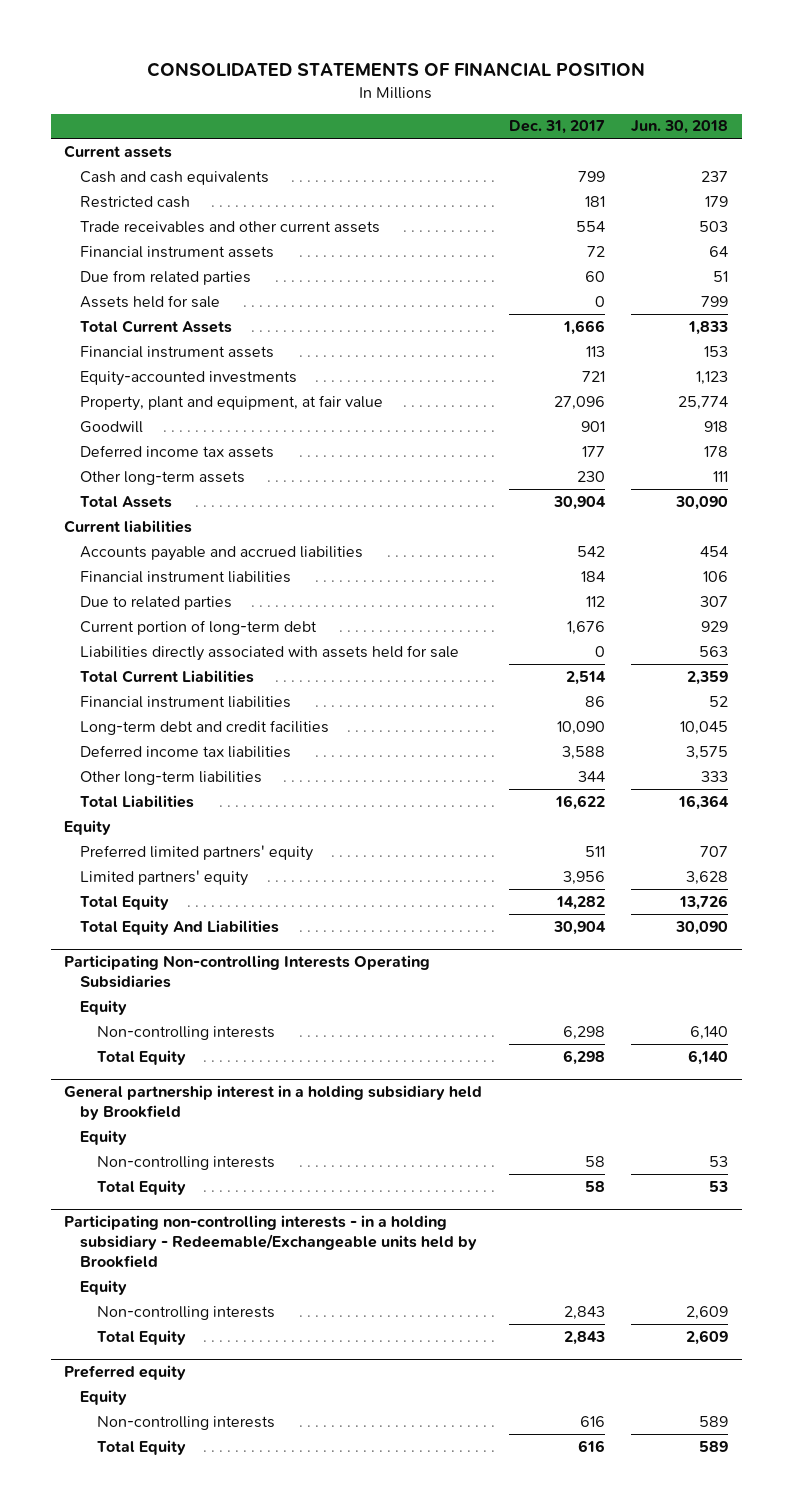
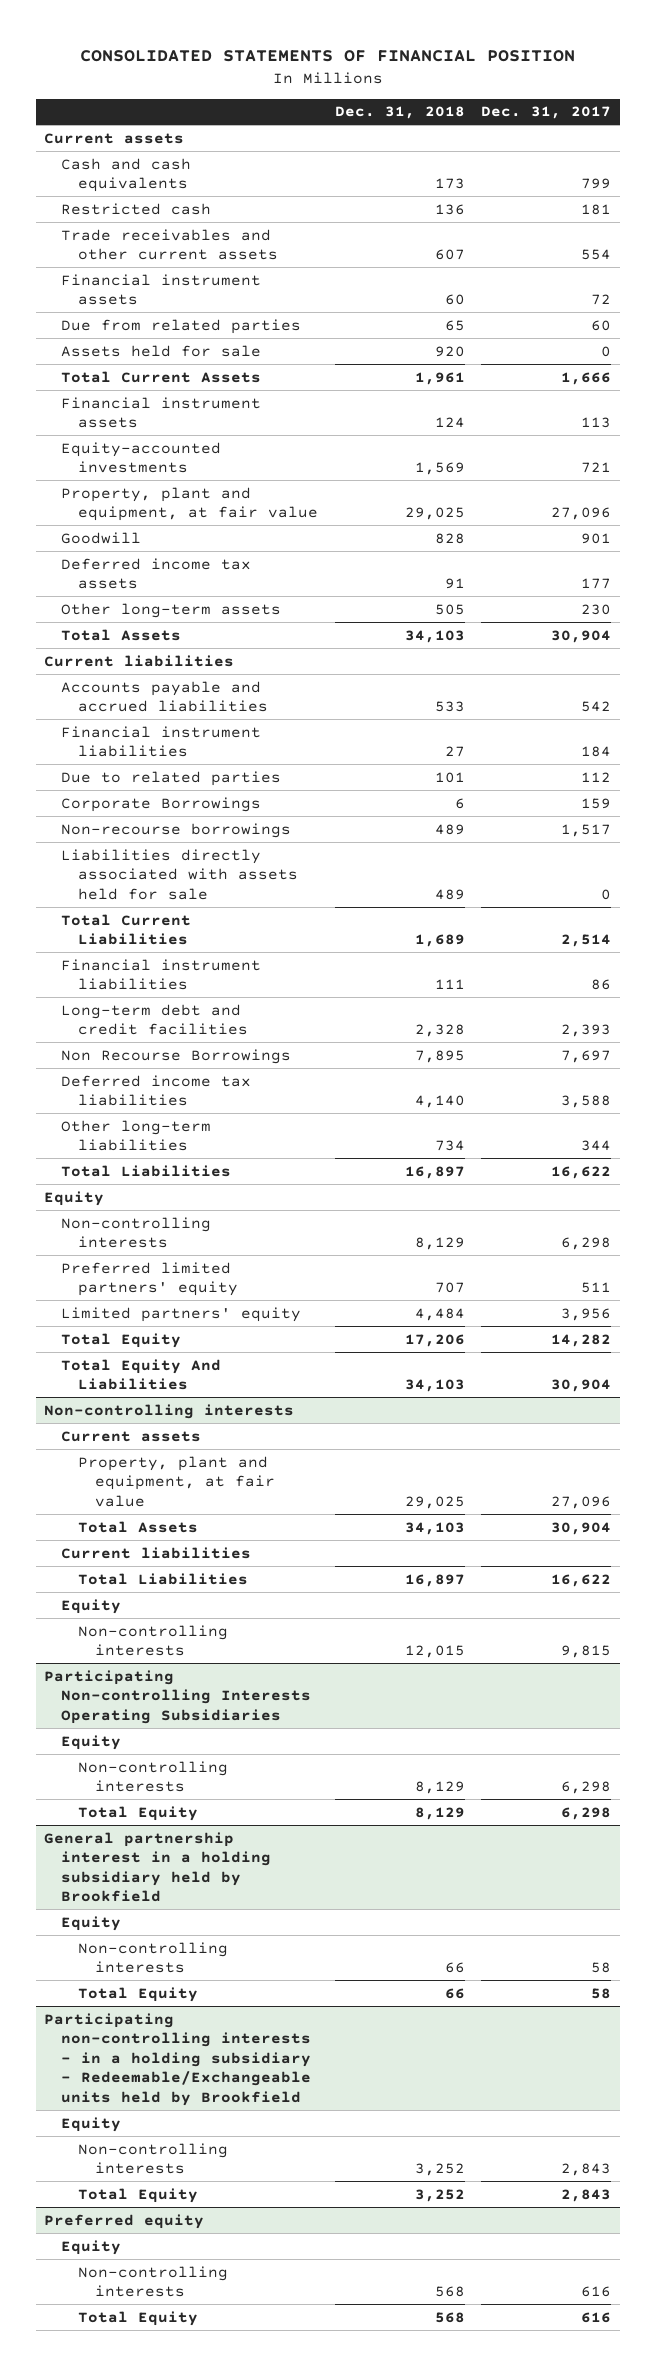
[631,120,729,135] Jun. 30, 2018 -> none
none -> [334,106,465,120] Dec. 31, 2018
[80,619,318,635] Current portion of long-term debt -> none
none -> [60,796,261,812] Corporate Borrowings
none -> [60,822,291,838] Non-recourse borrowings
[556,720,605,735] 10,090 -> [561,1024,612,1038] 2,393
none -> [60,1048,291,1064] Non Recourse Borrowings
none -> [60,1216,211,1249] Non-controlling interests
none -> [43,1403,294,1419] Non-controlling interests
none -> [60,1430,201,1442] Current assets
none -> [78,1455,276,1507] Property, plant and equipment, at fair value
none -> [78,1520,199,1533] Total Assets
none -> [60,1546,251,1559] Current liabilities
none -> [78,1572,249,1585] Total Liabilities
none -> [60,1598,121,1614] Equity
none -> [78,1624,229,1657] Non-controlling interests

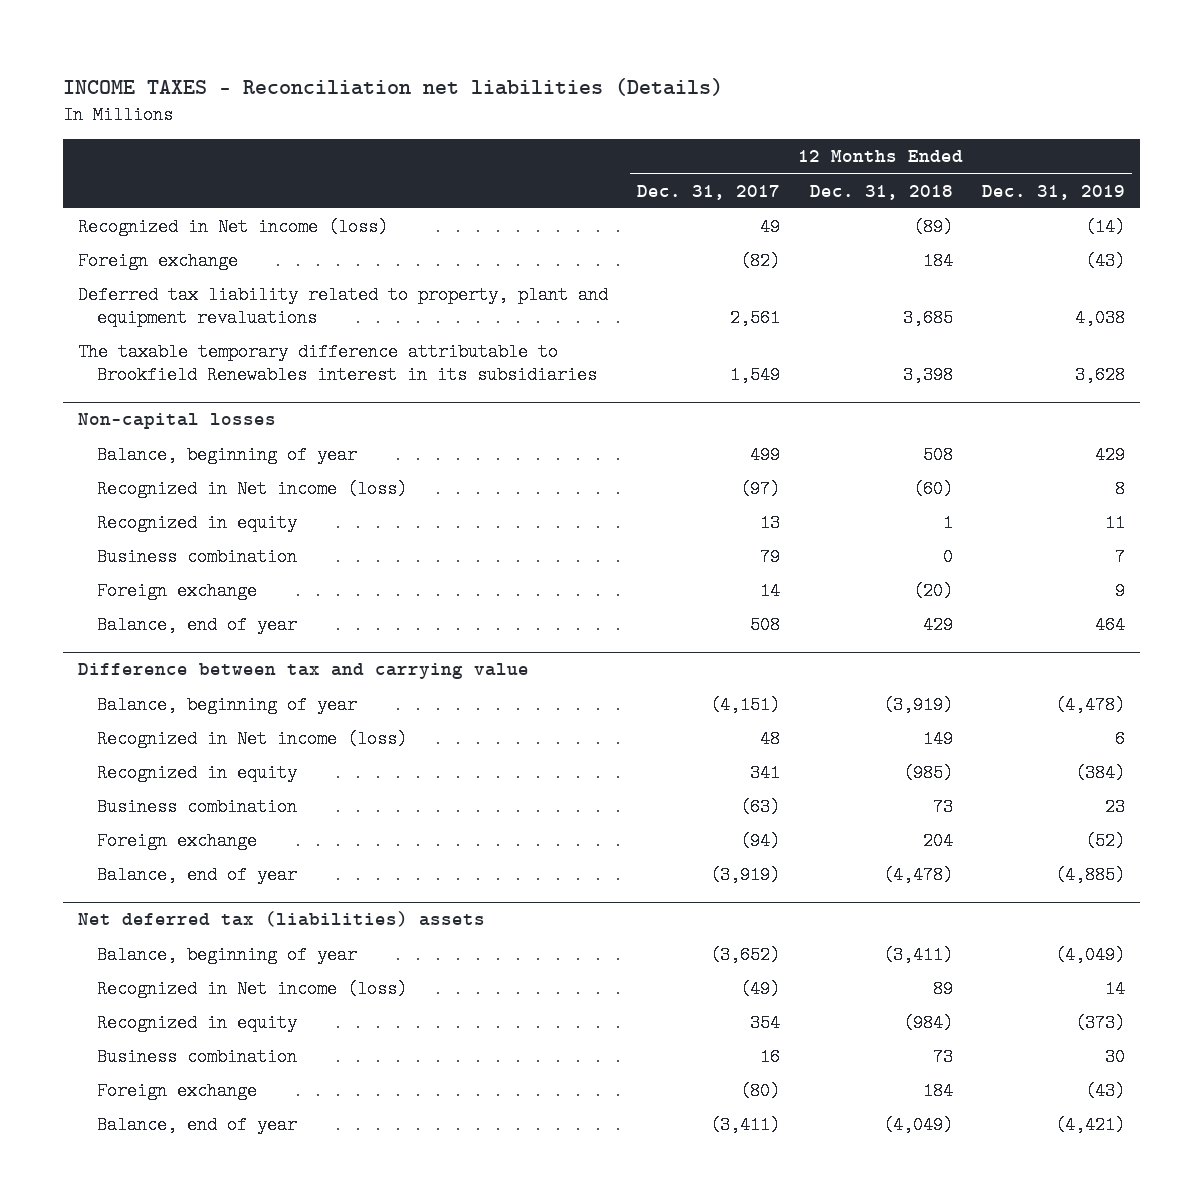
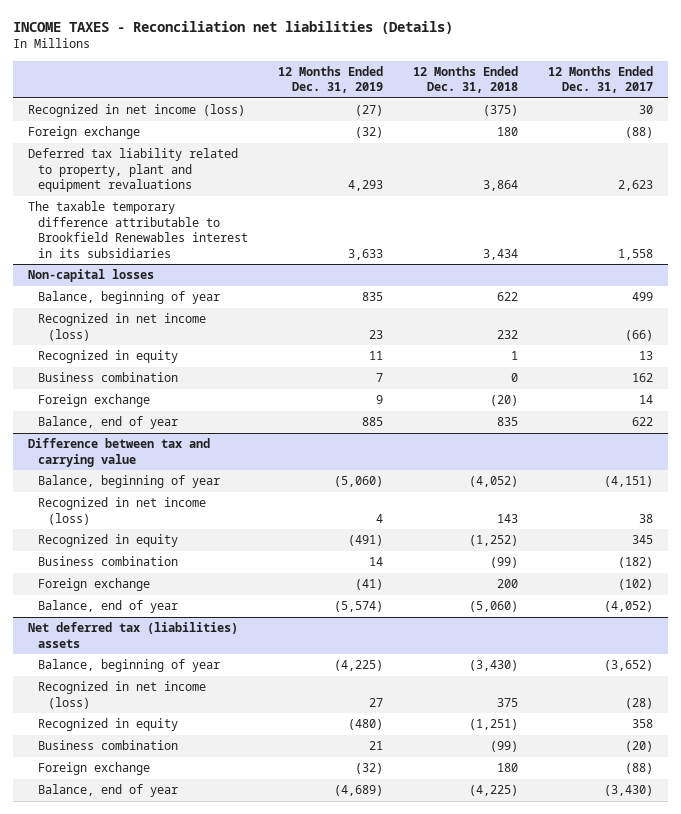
[78,218,389,237] Recognized in Net income (loss) -> [27,104,245,118] Recognized in net income (loss)
[760,218,781,237] 49 -> [638,105,653,115] 30
[912,218,953,237] (89) -> [482,105,518,117] (375)
[1085,218,1126,237] (14) -> [354,105,383,117] (27)
[740,252,781,271] (82) -> [624,127,653,139] (88)
[922,252,953,271] 184 -> [496,127,518,137] 180
[1085,252,1126,271] (43) -> [354,127,383,139] (32)
[730,308,781,327] 2,561 -> [617,180,653,192] 2,623
[902,308,953,327] 3,685 -> [482,180,518,192] 3,864
[1075,308,1126,327] 4,038 -> [347,180,383,192] 4,293
[730,365,781,384] 1,549 -> [617,249,653,261] 1,558
[902,365,953,384] 3,398 -> [482,249,518,261] 3,434
[1075,365,1126,384] 3,628 -> [347,249,383,261] 3,633
[922,446,953,465] 508 -> [496,292,518,302] 622
[1095,446,1126,465] 429 -> [361,292,383,302] 835
[97,480,408,499] Recognized in Net income (loss) -> [37,313,206,341] Recognized in net income (loss)
[740,480,781,499] (97) -> [624,329,653,341] (66)
[912,480,953,499] (60) -> [496,329,518,339] 232
[1115,480,1126,499] 8 -> [368,329,383,339] 23
[760,548,781,567] 79 -> [631,373,653,383] 162
[750,616,781,635] 508 -> [631,417,653,427] 622
[922,616,953,635] 429 -> [496,417,518,427] 835
[1095,616,1126,635] 464 -> [361,417,383,427] 885
[882,696,953,715] (3,919) -> [468,476,518,488] (4,052)
[1055,696,1126,715] (4,478) -> [333,476,383,488] (5,060)
[97,730,408,749] Recognized in Net income (loss) -> [37,497,206,525] Recognized in net income (loss)
[760,730,781,749] 48 -> [638,513,653,523] 38
[922,730,953,749] 149 -> [496,513,518,523] 143
[1115,730,1126,749] 6 -> [375,513,383,523] 4
[750,764,781,783] 341 -> [631,535,653,545] 345
[902,764,953,783] (985) -> [468,535,518,547] (1,252)
[1075,764,1126,783] (384) -> [347,535,383,547] (491)
[740,798,781,817] (63) -> [617,557,653,569] (182)
[932,798,953,817] 73 -> [489,557,518,569] (99)
[1105,798,1126,817] 23 -> [368,557,383,567] 14
[740,832,781,851] (94) -> [617,579,653,591] (102)
[922,832,953,851] 204 -> [496,579,518,589] 200
[1085,832,1126,851] (52) -> [354,579,383,591] (41)
[710,866,781,885] (3,919) -> [603,601,653,613] (4,052)
[882,866,953,885] (4,478) -> [468,601,518,613] (5,060)
[1055,866,1126,885] (4,885) -> [333,601,383,613] (5,574)
[882,946,953,965] (3,411) -> [468,660,518,672] (3,430)
[1055,946,1126,965] (4,049) -> [333,660,383,672] (4,225)
[97,980,408,999] Recognized in Net income (loss) -> [37,681,206,709] Recognized in net income (loss)
[740,980,781,999] (49) -> [624,697,653,709] (28)
[932,980,953,999] 89 -> [496,697,518,707] 375
[1105,980,1126,999] 14 -> [368,697,383,707] 27
[750,1014,781,1033] 354 -> [631,719,653,729] 358
[902,1014,953,1033] (984) -> [468,719,518,731] (1,251)
[1075,1014,1126,1033] (373) -> [347,719,383,731] (480)
[760,1048,781,1067] 16 -> [624,741,653,753] (20)
[932,1048,953,1067] 73 -> [489,741,518,753] (99)
[1105,1048,1126,1067] 30 -> [368,741,383,751] 21
[740,1082,781,1101] (80) -> [624,763,653,775] (88)
[922,1082,953,1101] 184 -> [496,763,518,773] 180
[1085,1082,1126,1101] (43) -> [354,763,383,775] (32)
[710,1116,781,1135] (3,411) -> [603,785,653,797] (3,430)
[882,1116,953,1135] (4,049) -> [468,785,518,797] (4,225)
[1055,1116,1126,1135] (4,421) -> [333,785,383,797] (4,689)

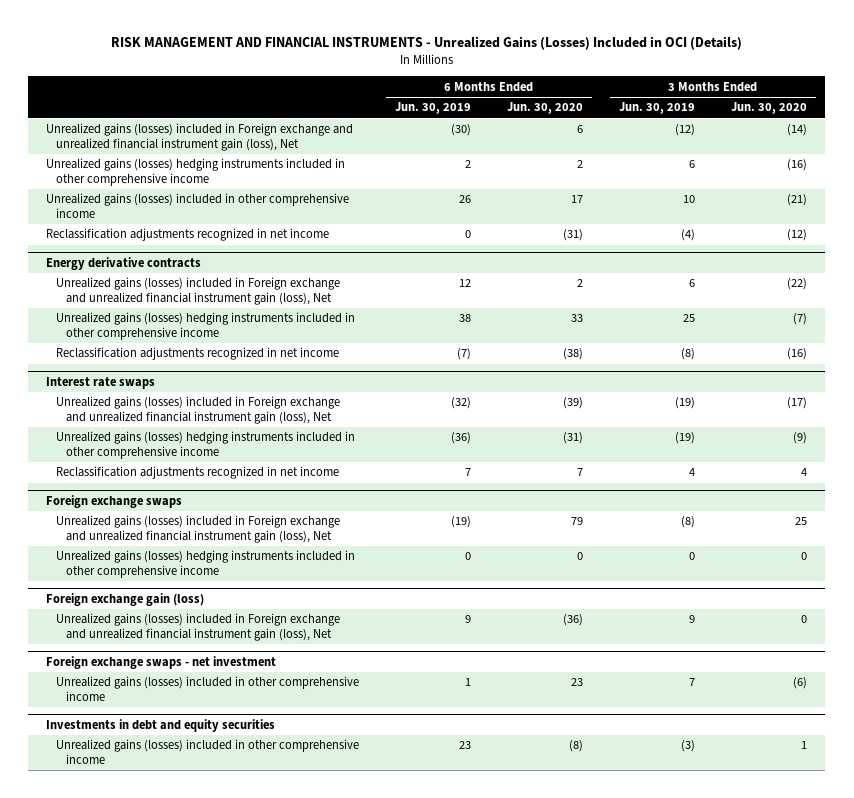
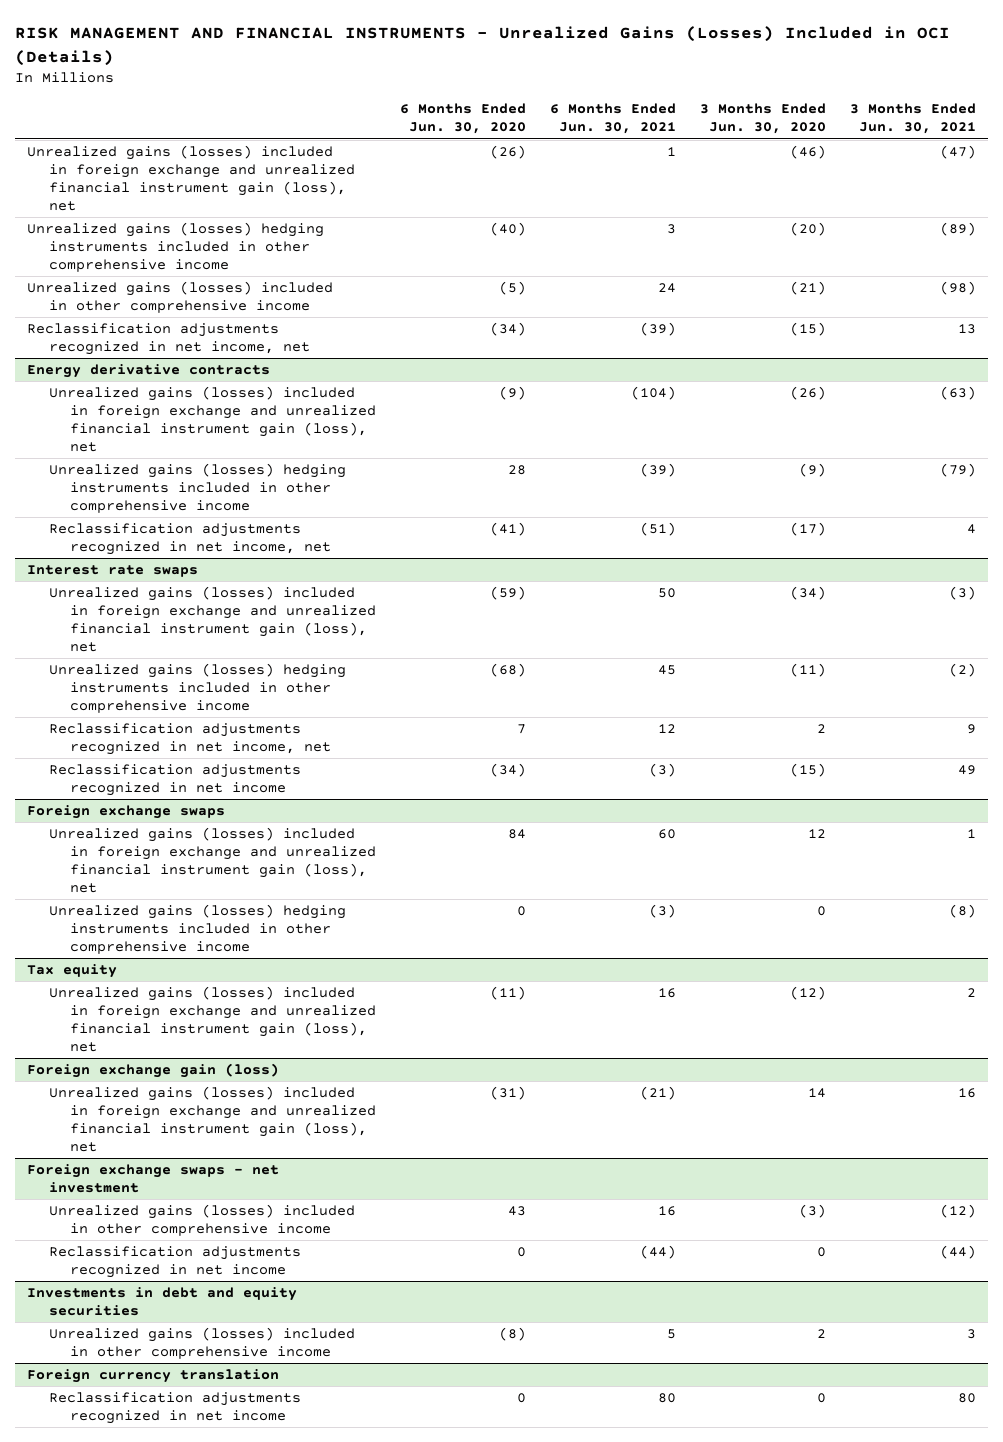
[395,102,472,115] Jun. 30, 2019 -> none
[619,102,696,115] Jun. 30, 2019 -> none
none -> [550,103,677,135] 6 Months Ended Jun. 30, 2021
none -> [850,103,977,135] 3 Months Ended Jun. 30, 2021
[46,123,354,152] Unrealized gains (losses) included in Foreign exchange and unrealized financial instrument gain (loss), Net -> [26,145,355,212] Unrealized gains (losses) included in foreign exchange and unrealized financial instrument gain (loss), net
[577,125,584,134] 6 -> [490,145,527,160] (26)
[787,124,808,137] (14) -> [790,145,827,160] (46)
[577,160,584,169] 2 -> [490,222,527,237] (40)
[787,159,808,172] (16) -> [790,222,827,237] (20)
[571,195,584,204] 17 -> [499,281,527,296] (5)
[46,228,330,242] Reclassification adjustments recognized in net income -> [26,323,310,356] Reclassification adjustments recognized in net income, net
[563,229,584,242] (31) -> [490,322,527,337] (34)
[787,229,808,242] (12) -> [790,322,827,337] (15)
[56,277,341,306] Unrealized gains (losses) included in Foreign exchange and unrealized financial instrument gain (loss), Net -> [48,386,377,453] Unrealized gains (losses) included in foreign exchange and unrealized financial instrument gain (loss), net
[577,279,584,288] 2 -> [499,386,527,401] (9)
[787,278,808,291] (22) -> [790,386,827,401] (26)
[571,314,584,323] 33 -> [508,465,527,476] 28
[793,313,808,326] (7) -> [799,463,827,478] (9)
[56,347,340,361] Reclassification adjustments recognized in net income -> [48,523,332,556] Reclassification adjustments recognized in net income, net
[563,348,584,361] (38) -> [490,522,527,537] (41)
[787,348,808,361] (16) -> [790,522,827,537] (17)
[56,396,341,425] Unrealized gains (losses) included in Foreign exchange and unrealized financial instrument gain (loss), Net -> [48,586,377,653] Unrealized gains (losses) included in foreign exchange and unrealized financial instrument gain (loss), net
[563,397,584,410] (39) -> [490,586,527,601] (59)
[787,397,808,410] (17) -> [790,586,827,601] (34)
[563,432,584,445] (31) -> [490,663,527,678] (68)
[793,432,808,445] (9) -> [790,663,827,678] (11)
none -> [48,723,332,756] Reclassification adjustments recognized in net income, net
[577,468,584,477] 7 -> [490,763,527,778] (34)
[801,468,808,477] 4 -> [790,763,827,778] (15)
[56,515,341,544] Unrealized gains (losses) included in Foreign exchange and unrealized financial instrument gain (loss), Net -> [48,827,377,894] Unrealized gains (losses) included in foreign exchange and unrealized financial instrument gain (loss), net
[571,517,584,526] 79 -> [508,829,527,840] 84
[795,517,808,526] 25 -> [808,829,827,839] 12
none -> [26,964,117,979] Tax equity
none -> [48,986,377,1053] Unrealized gains (losses) included in foreign exchange and unrealized financial instrument gain (loss), net
[56,613,341,642] Unrealized gains (losses) included in Foreign exchange and unrealized financial instrument gain (loss), Net -> [48,1086,377,1153] Unrealized gains (losses) included in foreign exchange and unrealized financial instrument gain (loss), net
[563,614,584,627] (36) -> [490,1086,527,1101] (31)
[801,615,808,624] 0 -> [808,1088,827,1099] 14
[571,678,584,687] 23 -> [508,1206,527,1217] 43
[793,677,808,690] (6) -> [799,1204,827,1219] (3)
none -> [48,1246,301,1279] Reclassification adjustments recognized in net income
[801,741,808,750] 1 -> [817,1329,827,1339] 2
none -> [26,1369,279,1384] Foreign currency translation
none -> [48,1392,301,1425] Reclassification adjustments recognized in net income

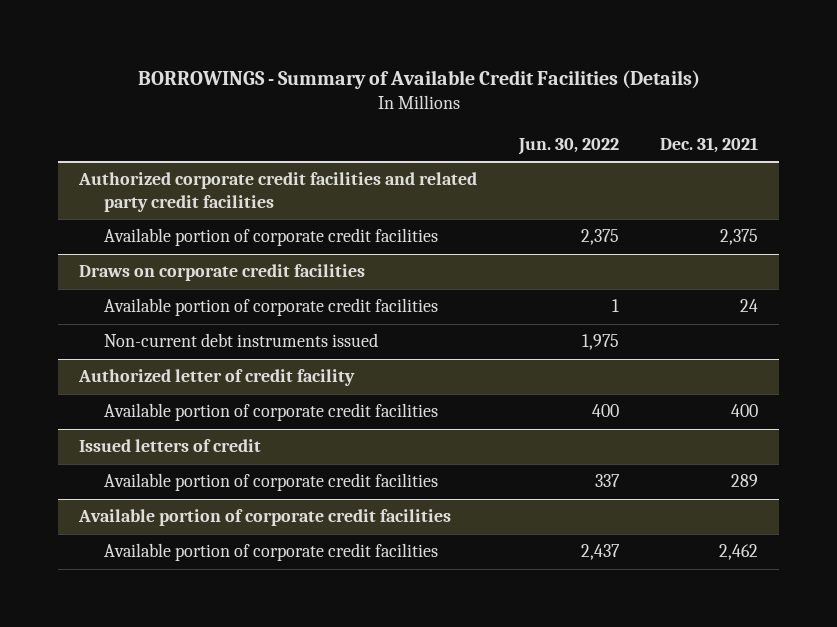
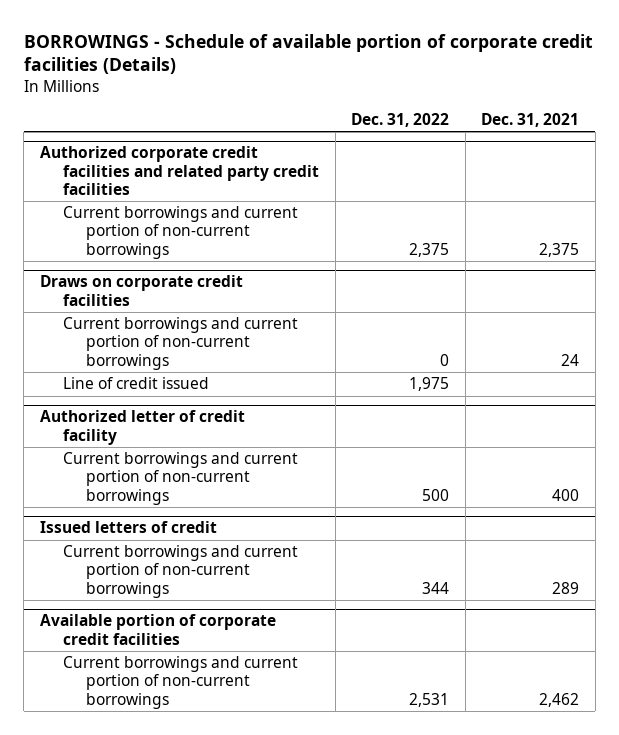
[137,70,700,90] BORROWINGS - Summary of Available Credit Facilities (Details) -> [23,33,593,75] BORROWINGS - Schedule of available portion of corporate credit facilities (Details)
[517,137,619,155] Jun. 30, 2022 -> none
none -> [351,112,450,127] Dec. 31, 2022
[104,228,439,247] Available portion of corporate credit facilities -> [63,206,299,259] Current borrowings and current portion of non-current borrowings
[104,298,439,317] Available portion of corporate credit facilities -> [63,317,299,370] Current borrowings and current portion of non-current borrowings
[104,333,379,348] Non-current debt instruments issued -> [63,377,210,390] Line of credit issued
[104,403,439,422] Available portion of corporate credit facilities -> [63,452,299,505] Current borrowings and current portion of non-current borrowings
[104,473,439,492] Available portion of corporate credit facilities -> [63,545,299,598] Current borrowings and current portion of non-current borrowings
[104,543,439,562] Available portion of corporate credit facilities -> [63,656,299,709] Current borrowings and current portion of non-current borrowings

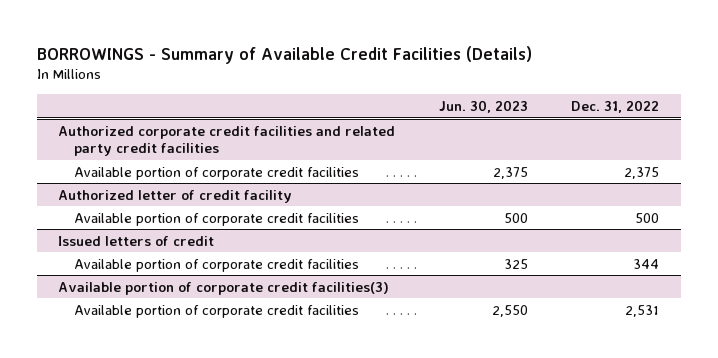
[23,33,593,75] BORROWINGS - Schedule of available portion of corporate credit facilities (Details) -> [36,45,532,64] BORROWINGS - Summary of Available Credit Facilities (Details)
[481,112,580,127] Dec. 31, 2021 -> none
none -> [438,99,528,113] Jun. 30, 2023
[39,275,243,306] Draws on corporate credit facilities -> none
[63,317,299,370] Current borrowings and current portion of non-current borrowings -> none
[63,377,210,390] Line of credit issued -> none
[63,206,299,259] Current borrowings and current portion of non-current borrowings -> [73,166,359,180] Available portion of corporate credit facilities
[63,452,299,505] Current borrowings and current portion of non-current borrowings -> [73,212,359,226] Available portion of corporate credit facilities
[63,545,299,598] Current borrowings and current portion of non-current borrowings -> [73,258,359,272] Available portion of corporate credit facilities
[39,614,276,645] Available portion of corporate credit facilities -> [58,281,390,295] Available portion of corporate credit facilities(3)
[63,656,299,709] Current borrowings and current portion of non-current borrowings -> [73,304,359,318] Available portion of corporate credit facilities

